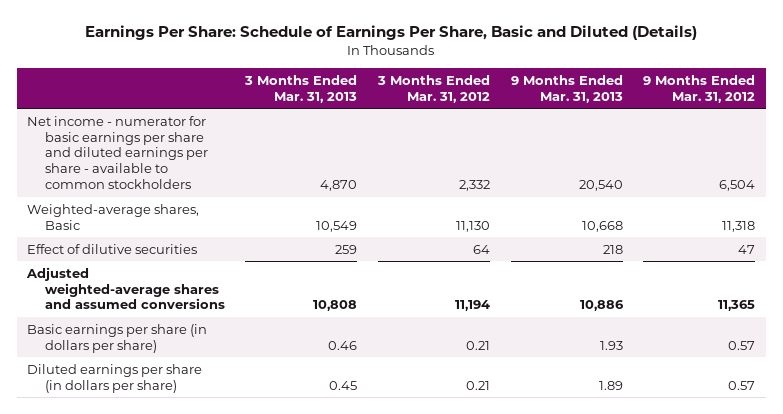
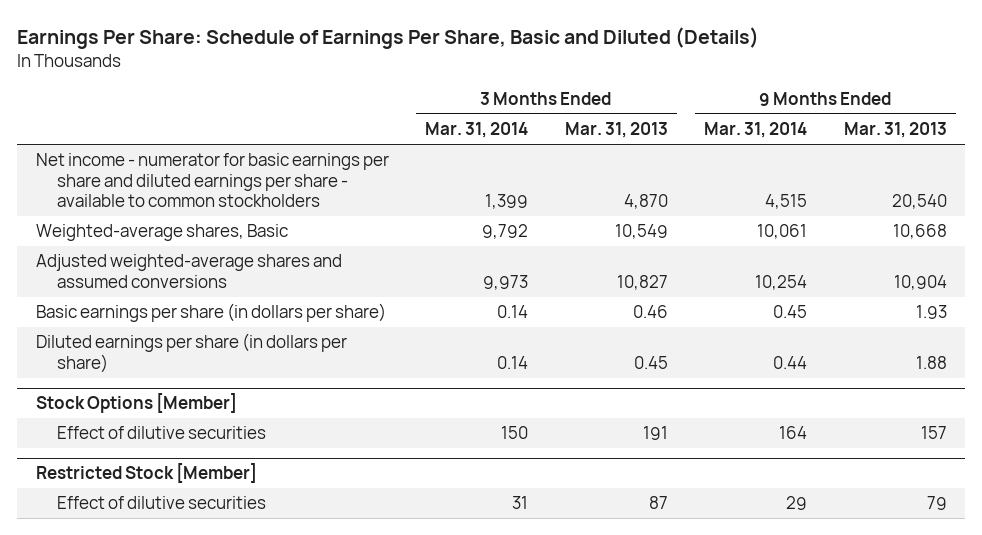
[376,74,490,103] 3 Months Ended Mar. 31, 2012 -> none
[643,74,756,103] 9 Months Ended Mar. 31, 2012 -> none
none -> [425,122,529,139] Mar. 31, 2014
none -> [704,122,808,139] Mar. 31, 2014
[27,243,198,254] Effect of dilutive securities -> none
[313,300,358,312] 10,808 -> [616,274,668,290] 10,827
[579,300,624,312] 10,886 -> [893,274,947,290] 10,904
[598,380,623,390] 1.89 -> [915,355,947,369] 1.88
none -> [35,393,237,414] Stock Options [Member]
none -> [56,426,266,440] Effect of dilutive securities
none -> [35,463,257,484] Restricted Stock [Member]
none -> [56,496,266,510] Effect of dilutive securities

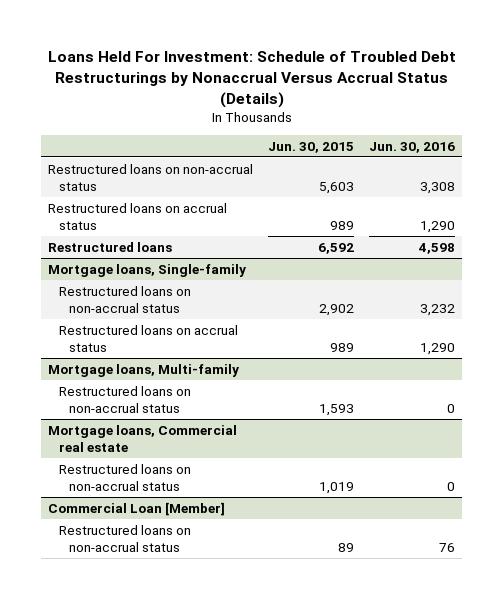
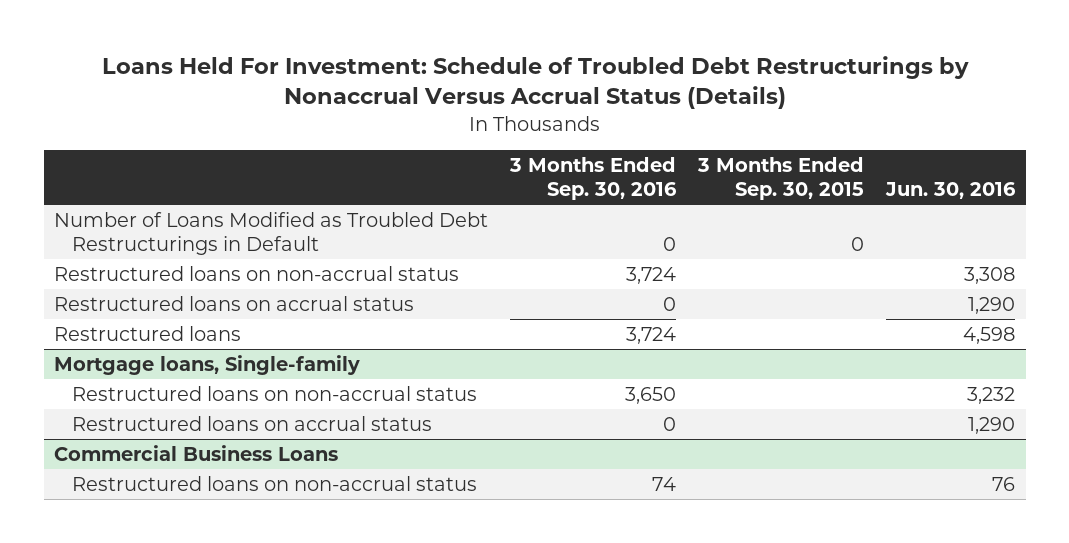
[268,141,355,153] Jun. 30, 2015 -> none
none -> [509,157,678,201] 3 Months Ended Sep. 30, 2016
none -> [696,157,864,201] 3 Months Ended Sep. 30, 2015
none -> [54,211,489,256] Number of Loans Modified as Troubled Debt Restructurings in Default
[48,363,240,377] Mortgage loans, Multi-family -> none
[58,385,191,413] Restructured loans on non-accrual status -> none
[48,424,238,452] Mortgage loans, Commercial real estate -> none
[58,463,191,491] Restructured loans on non-accrual status -> none
[48,501,226,516] Commercial Loan [Member] -> [54,444,339,461] Commercial Business Loans

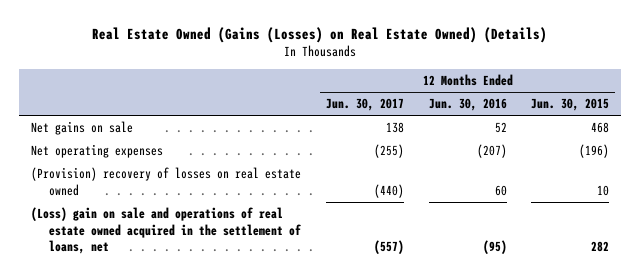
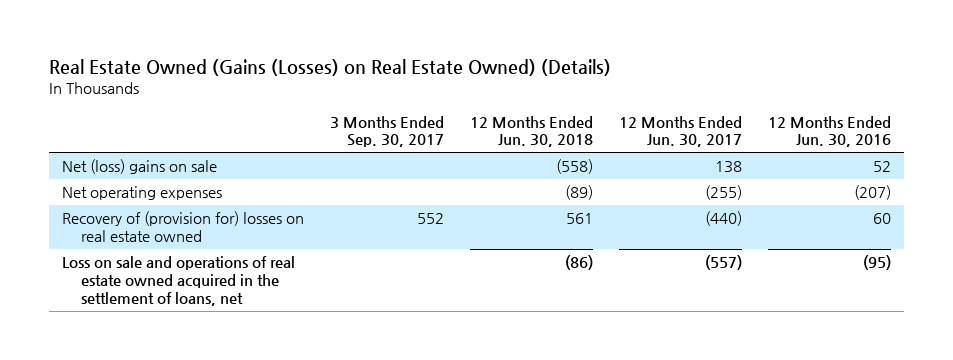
[531,98,610,112] Jun. 30, 2015 -> none
none -> [330,115,445,148] 3 Months Ended Sep. 30, 2017
none -> [470,115,594,148] 12 Months Ended Jun. 30, 2018
[31,121,134,136] Net gains on sale -> [62,159,218,175] Net (loss) gains on sale
[31,167,302,196] (Provision) recovery of losses on real estate owned -> [62,211,305,243] Recovery of (provision for) losses on real estate owned
[31,207,302,255] (Loss) gain on sale and operations of real estate owned acquired in the settlement of loans, net -> [62,256,296,307] Loss on sale and operations of real estate owned acquired in the settlement of loans, net

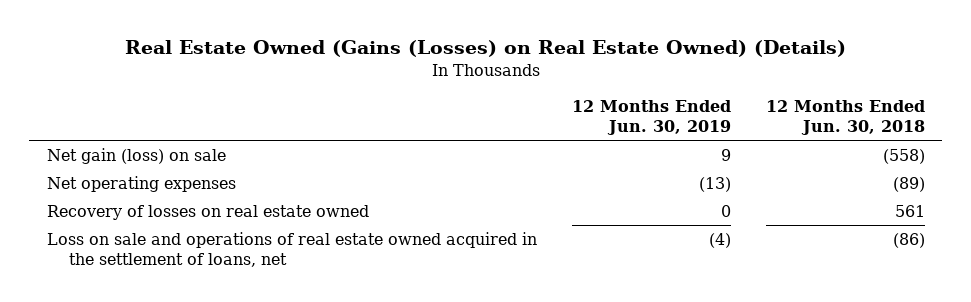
[330,115,445,148] 3 Months Ended Sep. 30, 2017 -> none
[619,115,743,148] 12 Months Ended Jun. 30, 2017 -> none
[767,115,891,148] 12 Months Ended Jun. 30, 2016 -> none
none -> [571,99,731,136] 12 Months Ended Jun. 30, 2019
[62,159,218,175] Net (loss) gains on sale -> [46,147,226,164] Net gain (loss) on sale
[62,211,305,243] Recovery of (provision for) losses on real estate owned -> [46,204,369,220] Recovery of losses on real estate owned

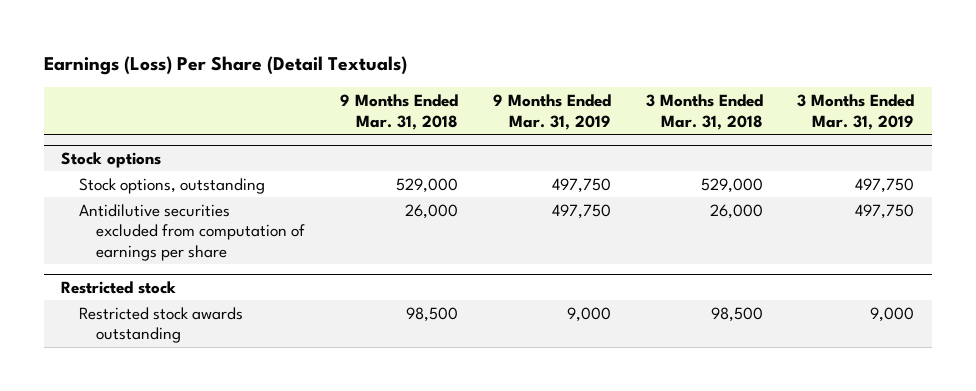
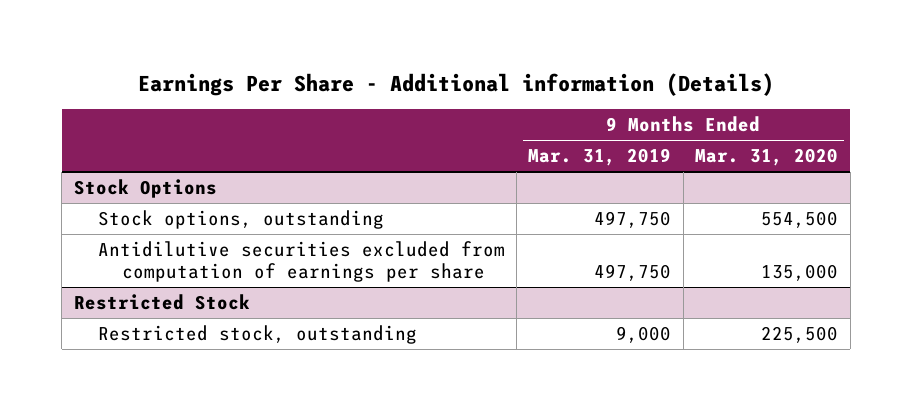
[43,56,407,76] Earnings (Loss) Per Share (Detail Textuals) -> [137,72,774,96] Earnings Per Share - Additional information (Details)
[339,94,458,130] 9 Months Ended Mar. 31, 2018 -> none
[645,94,763,130] 3 Months Ended Mar. 31, 2018 -> none
[797,94,915,130] 3 Months Ended Mar. 31, 2019 -> none
none -> [695,148,839,167] Mar. 31, 2020
[61,151,162,168] Stock options -> [73,179,217,199] Stock Options
[61,280,177,294] Restricted stock -> [73,294,250,311] Restricted Stock
[78,306,243,344] Restricted stock awards outstanding -> [97,325,417,345] Restricted stock, outstanding

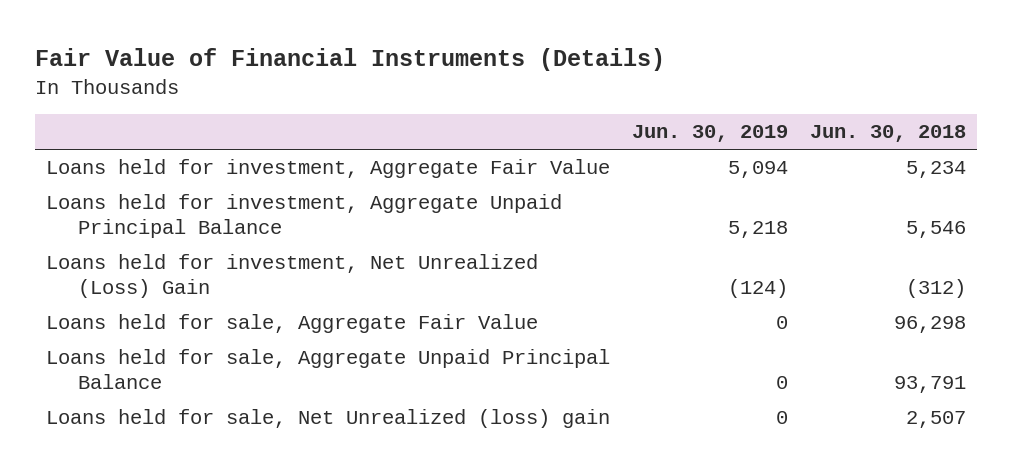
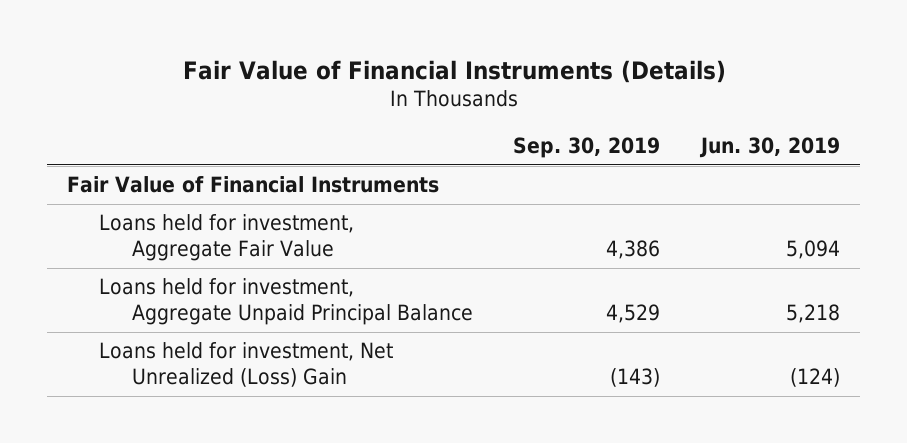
[809,125,966,143] Jun. 30, 2018 -> none
none -> [513,137,661,159] Sep. 30, 2019
none -> [67,176,440,194] Fair Value of Financial Instruments
[45,314,538,334] Loans held for sale, Aggregate Fair Value -> none
[45,349,610,389] Loans held for sale, Aggregate Unpaid Principal Balance -> none
[45,409,610,429] Loans held for sale, Net Unrealized (loss) gain -> none

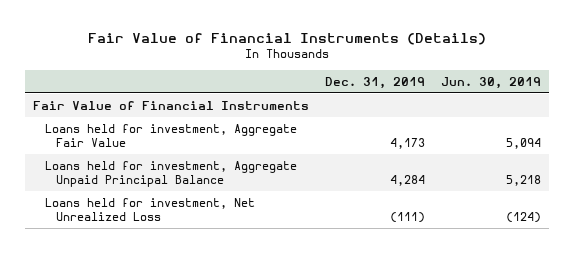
[513,137,661,159] Sep. 30, 2019 -> none
none -> [325,76,426,89] Dec. 31, 2019
[99,342,394,388] Loans held for investment, Net Unrealized (Loss) Gain -> [44,197,255,222] Loans held for investment, Net Unrealized Loss

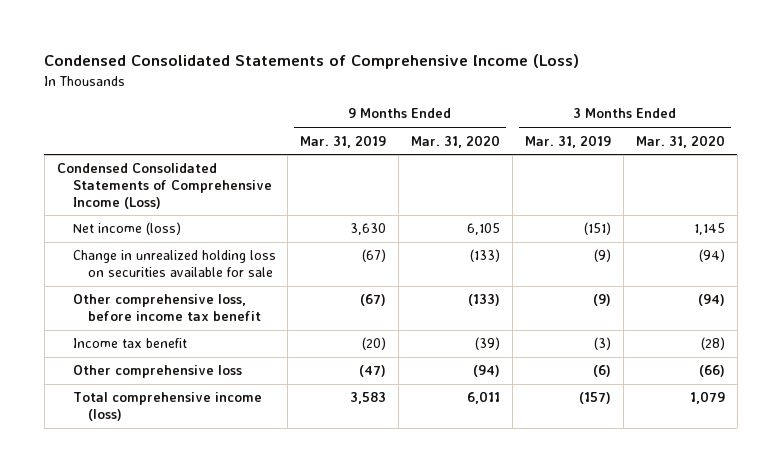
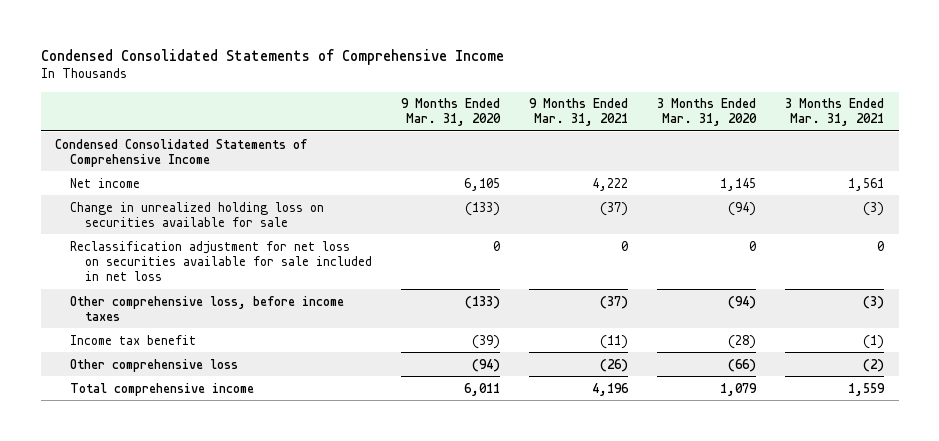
[44,54,580,70] Condensed Consolidated Statements of Comprehensive Income (Loss) -> [40,48,504,65] Condensed Consolidated Statements of Comprehensive Income
[300,134,387,148] Mar. 31, 2019 -> none
[525,134,612,148] Mar. 31, 2019 -> none
none -> [529,98,629,127] 9 Months Ended Mar. 31, 2021
none -> [785,98,885,127] 3 Months Ended Mar. 31, 2021
[56,163,272,209] Condensed Consolidated Statements of Comprehensive Income (Loss) -> [55,138,308,167] Condensed Consolidated Statements of Comprehensive Income
[72,222,181,236] Net income (loss) -> [70,177,141,188] Net income
none -> [70,240,373,282] Reclassification adjustment for net loss on securities available for sale included in net loss
[72,294,262,322] Other comprehensive loss, before income tax benefit -> [70,295,345,321] Other comprehensive loss, before income taxes
[72,392,262,422] Total comprehensive income (loss) -> [70,382,255,396] Total comprehensive income

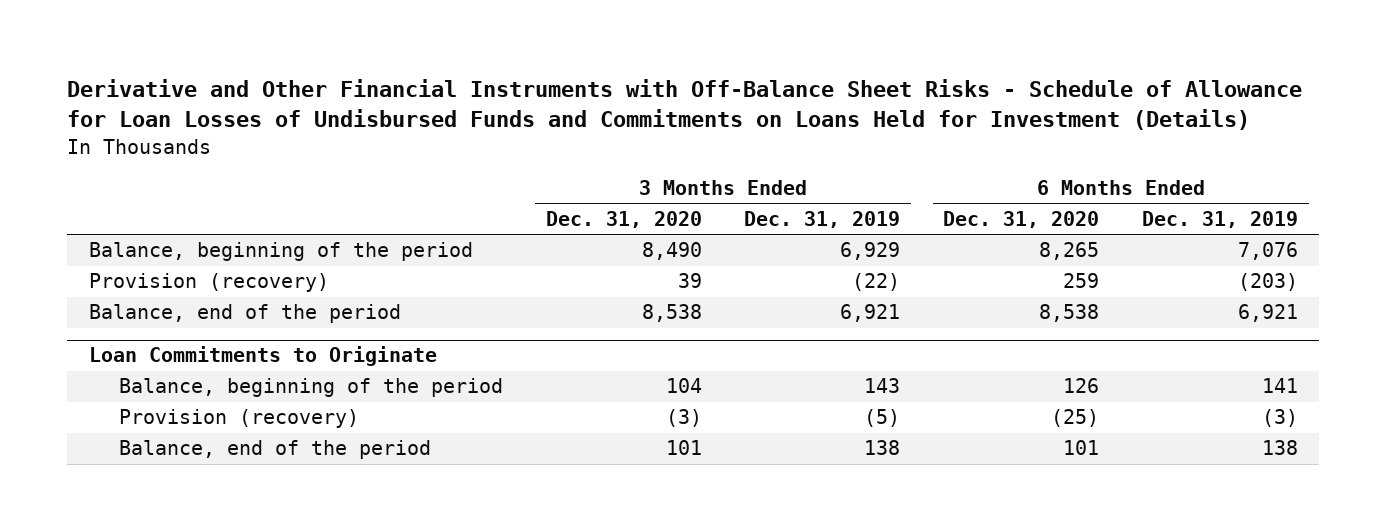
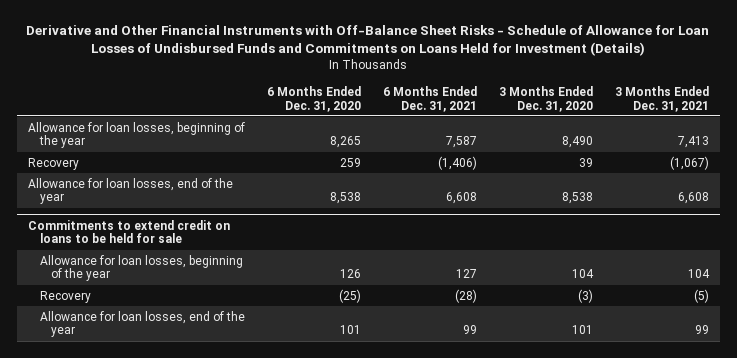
[744,211,901,229] Dec. 31, 2019 -> none
[1142,211,1299,229] Dec. 31, 2019 -> none
none -> [382,85,477,112] 6 Months Ended Dec. 31, 2021
none -> [614,85,709,112] 3 Months Ended Dec. 31, 2021
[88,242,473,262] Balance, beginning of the period -> [27,121,245,149] Allowance for loan losses, beginning of the year
[88,273,329,293] Provision (recovery) -> [27,157,79,170] Recovery
[88,304,401,324] Balance, end of the period -> [27,177,233,205] Allowance for loan losses, end of the year
[88,346,437,367] Loan Commitments to Originate -> [27,219,230,244] Commitments to extend credit on loans to be held for sale
[118,378,503,398] Balance, beginning of the period -> [39,254,243,282] Allowance for loan losses, beginning of the year
[118,409,359,429] Provision (recovery) -> [39,290,91,303] Recovery
[118,440,431,460] Balance, end of the period -> [39,310,245,338] Allowance for loan losses, end of the year

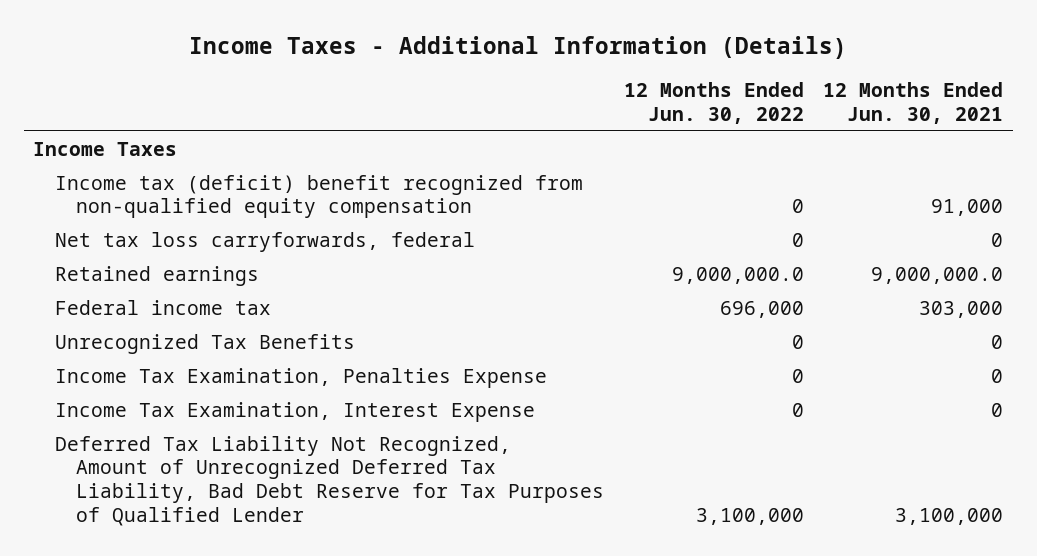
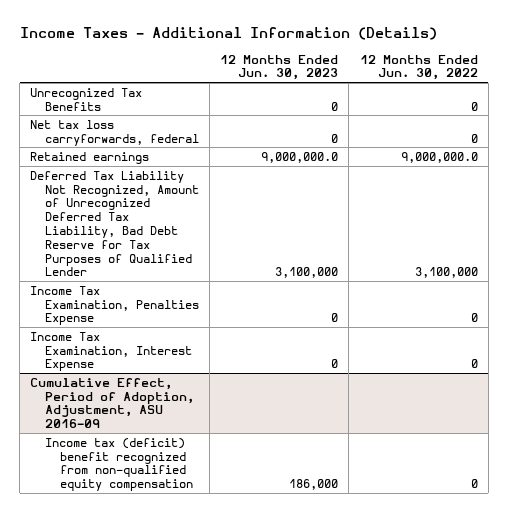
[823,82,1004,124] 12 Months Ended Jun. 30, 2021 -> none
none -> [220,54,339,81] 12 Months Ended Jun. 30, 2023
[33,141,178,156] Income Taxes -> none
[54,174,583,219] Income tax (deficit) benefit recognized from non-qualified equity compensation -> none
[54,333,355,354] Unrecognized Tax Benefits -> [30,87,143,111] Unrecognized Tax Benefits
[54,299,271,315] Federal income tax -> none
[54,435,605,526] Deferred Tax Liability Not Recognized, Amount of Unrecognized Deferred Tax Liability, Bad Debt Reserve for Tax Purposes of Qualified Lender -> [30,170,200,277] Deferred Tax Liability Not Recognized, Amount of Unrecognized Deferred Tax Liability, Bad Debt Reserve for Tax Purposes of Qualified Lender
none -> [30,377,195,429] Cumulative Effect, Period of Adoption, Adjustment, ASU 2016-09
none -> [45,437,193,492] Income tax (deficit) benefit recognized from non-qualified equity compensation

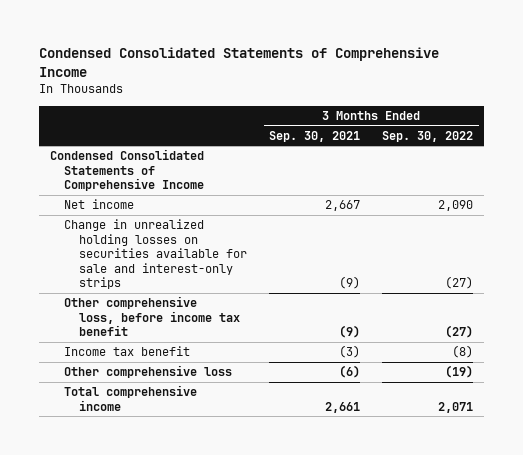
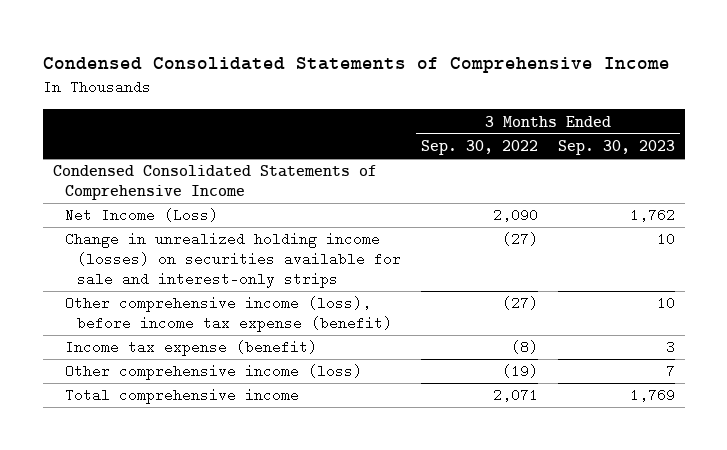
[269,130,361,142] Sep. 30, 2021 -> none
none -> [557,140,675,156] Sep. 30, 2023
[64,199,135,210] Net income -> [64,208,218,223] Net Income (Loss)
[64,219,247,290] Change in unrealized holding losses on securities available for sale and interest-only strips -> [64,232,401,288] Change in unrealized holding income (losses) on securities available for sale and interest-only strips
[64,296,240,337] Other comprehensive loss, before income tax benefit -> [64,296,392,333] Other comprehensive income (loss), before income tax expense (benefit)
[64,346,191,357] Income tax benefit -> [64,340,317,357] Income tax expense (benefit)
[64,365,233,379] Other comprehensive loss -> [64,364,362,381] Other comprehensive income (loss)

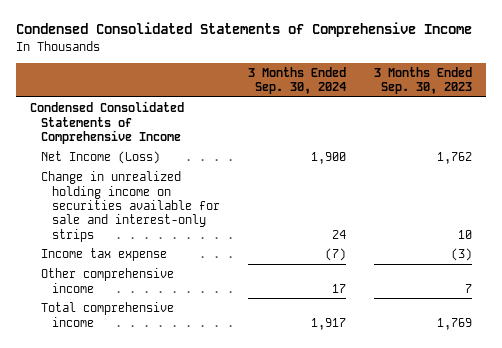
[420,140,538,156] Sep. 30, 2022 -> none
none -> [248,66,347,95] 3 Months Ended Sep. 30, 2024
[64,296,392,333] Other comprehensive income (loss), before income tax expense (benefit) -> none
[64,232,401,288] Change in unrealized holding income (losses) on securities available for sale and interest-only strips -> [41,171,221,242] Change in unrealized holding income on securities available for sale and interest-only strips
[64,340,317,357] Income tax expense (benefit) -> [41,248,168,262] Income tax expense
[665,340,675,355] 3 -> [451,248,473,262] (3)
[64,364,362,381] Other comprehensive income (loss) -> [41,268,175,293] Other comprehensive income

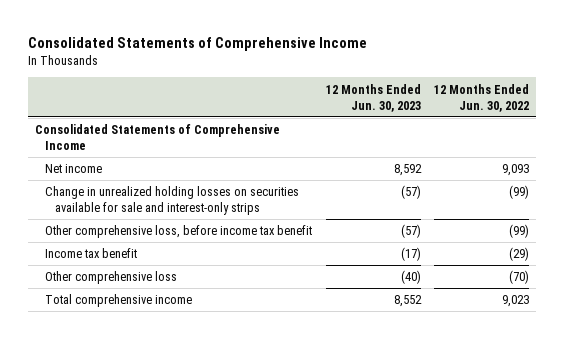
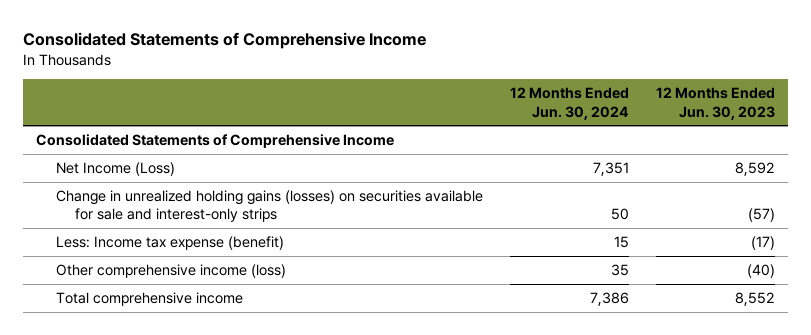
[434,83,530,112] 12 Months Ended Jun. 30, 2022 -> none
none -> [509,87,629,120] 12 Months Ended Jun. 30, 2024
[44,225,312,239] Other comprehensive loss, before income tax benefit -> none
[44,164,102,174] Net income -> [55,161,175,176] Net Income (Loss)
[44,186,299,216] Change in unrealized holding losses on securities available for sale and interest-only strips -> [55,189,483,223] Change in unrealized holding gains (losses) on securities available for sale and interest-only strips
[44,248,137,259] Income tax benefit -> [55,235,284,250] Less: Income tax expense (benefit)
[44,271,177,285] Other comprehensive loss -> [55,263,286,278] Other comprehensive income (loss)

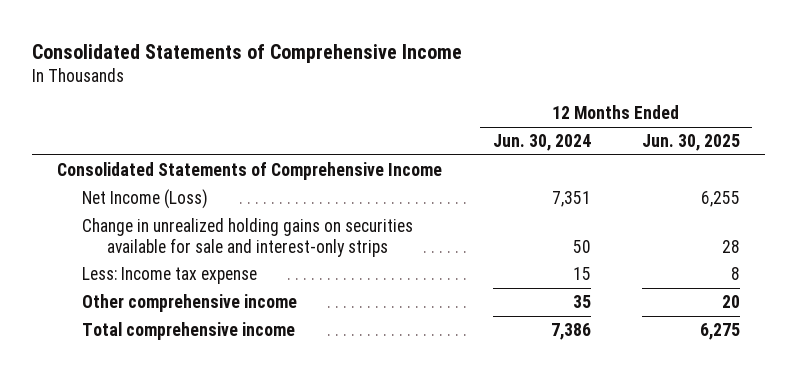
[655,87,775,120] 12 Months Ended Jun. 30, 2023 -> none
none -> [641,134,740,152] Jun. 30, 2025
[55,189,483,223] Change in unrealized holding gains (losses) on securities available for sale and interest-only strips -> [81,217,413,257] Change in unrealized holding gains on securities available for sale and interest-only strips
[55,235,284,250] Less: Income tax expense (benefit) -> [81,266,257,284] Less: Income tax expense
[55,263,286,278] Other comprehensive income (loss) -> [81,293,297,312] Other comprehensive income

